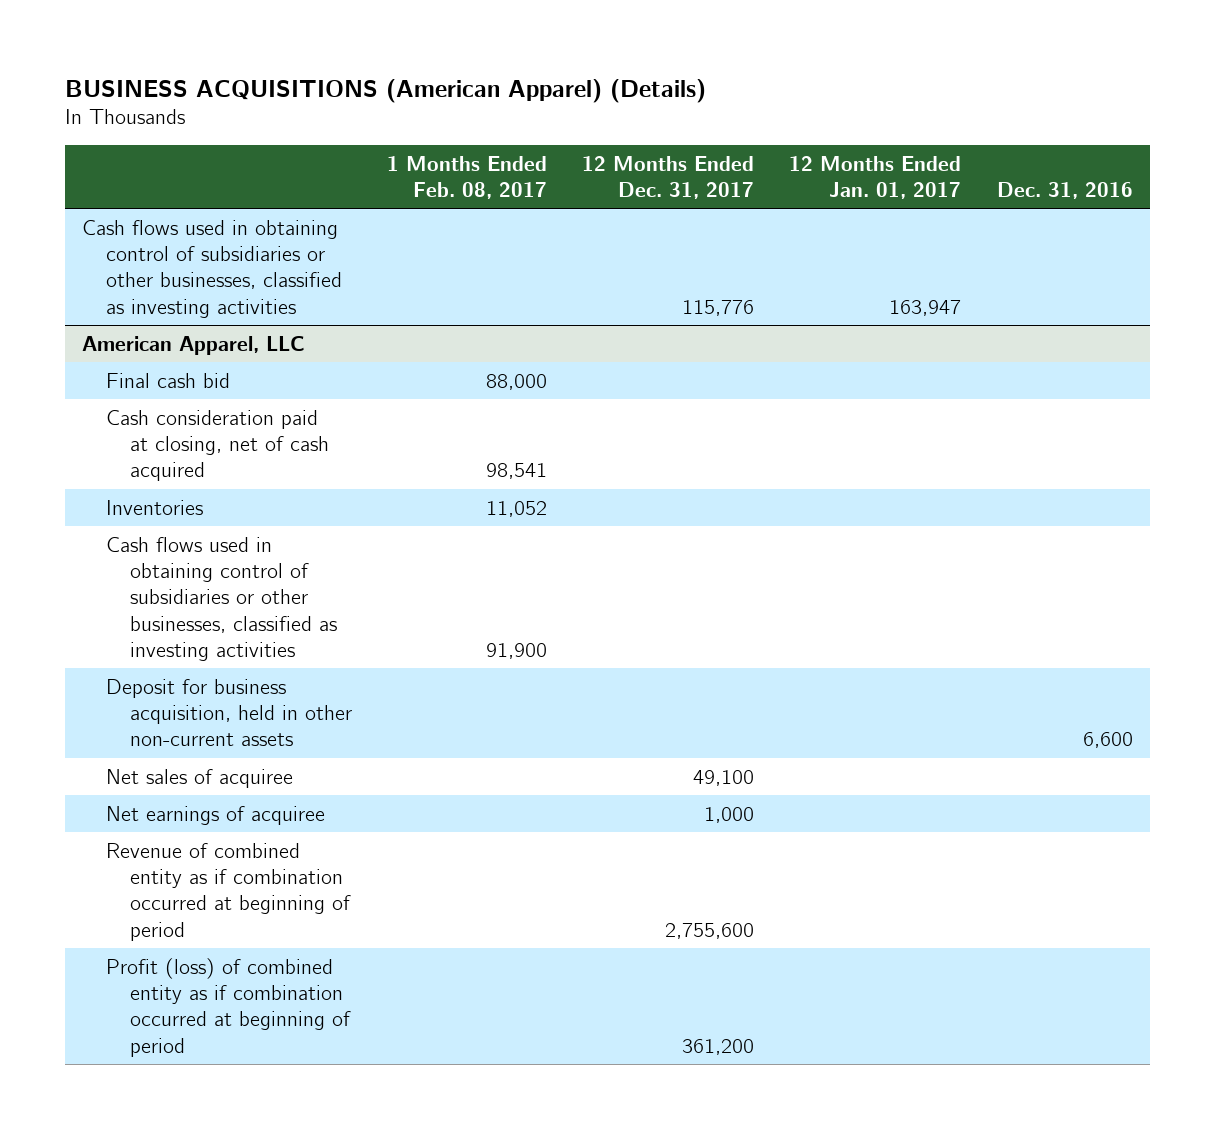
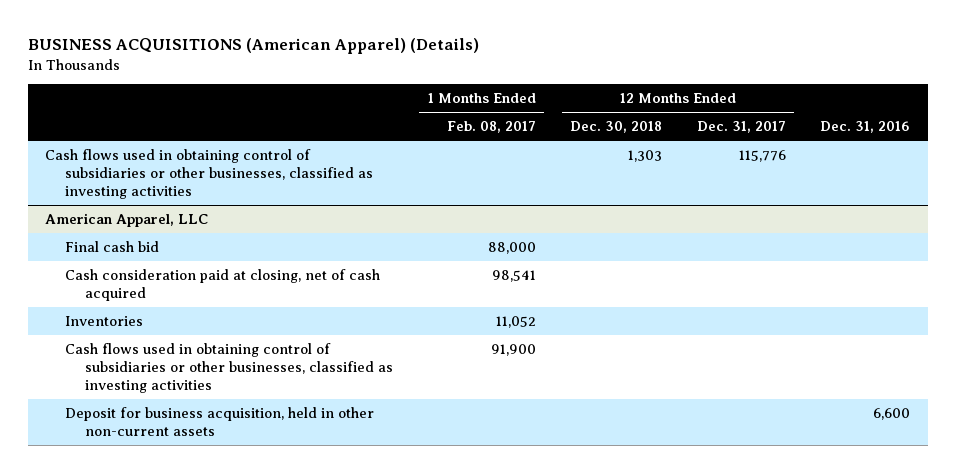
[789,155,962,199] 12 Months Ended Jan. 01, 2017 -> none
none -> [570,121,663,134] Dec. 30, 2018
[106,768,294,788] Net sales of acquiree -> none
[106,805,326,825] Net earnings of acquiree -> none
[106,842,351,941] Revenue of combined entity as if combination occurred at beginning of period -> none
[106,957,351,1057] Profit (loss) of combined entity as if combination occurred at beginning of period -> none

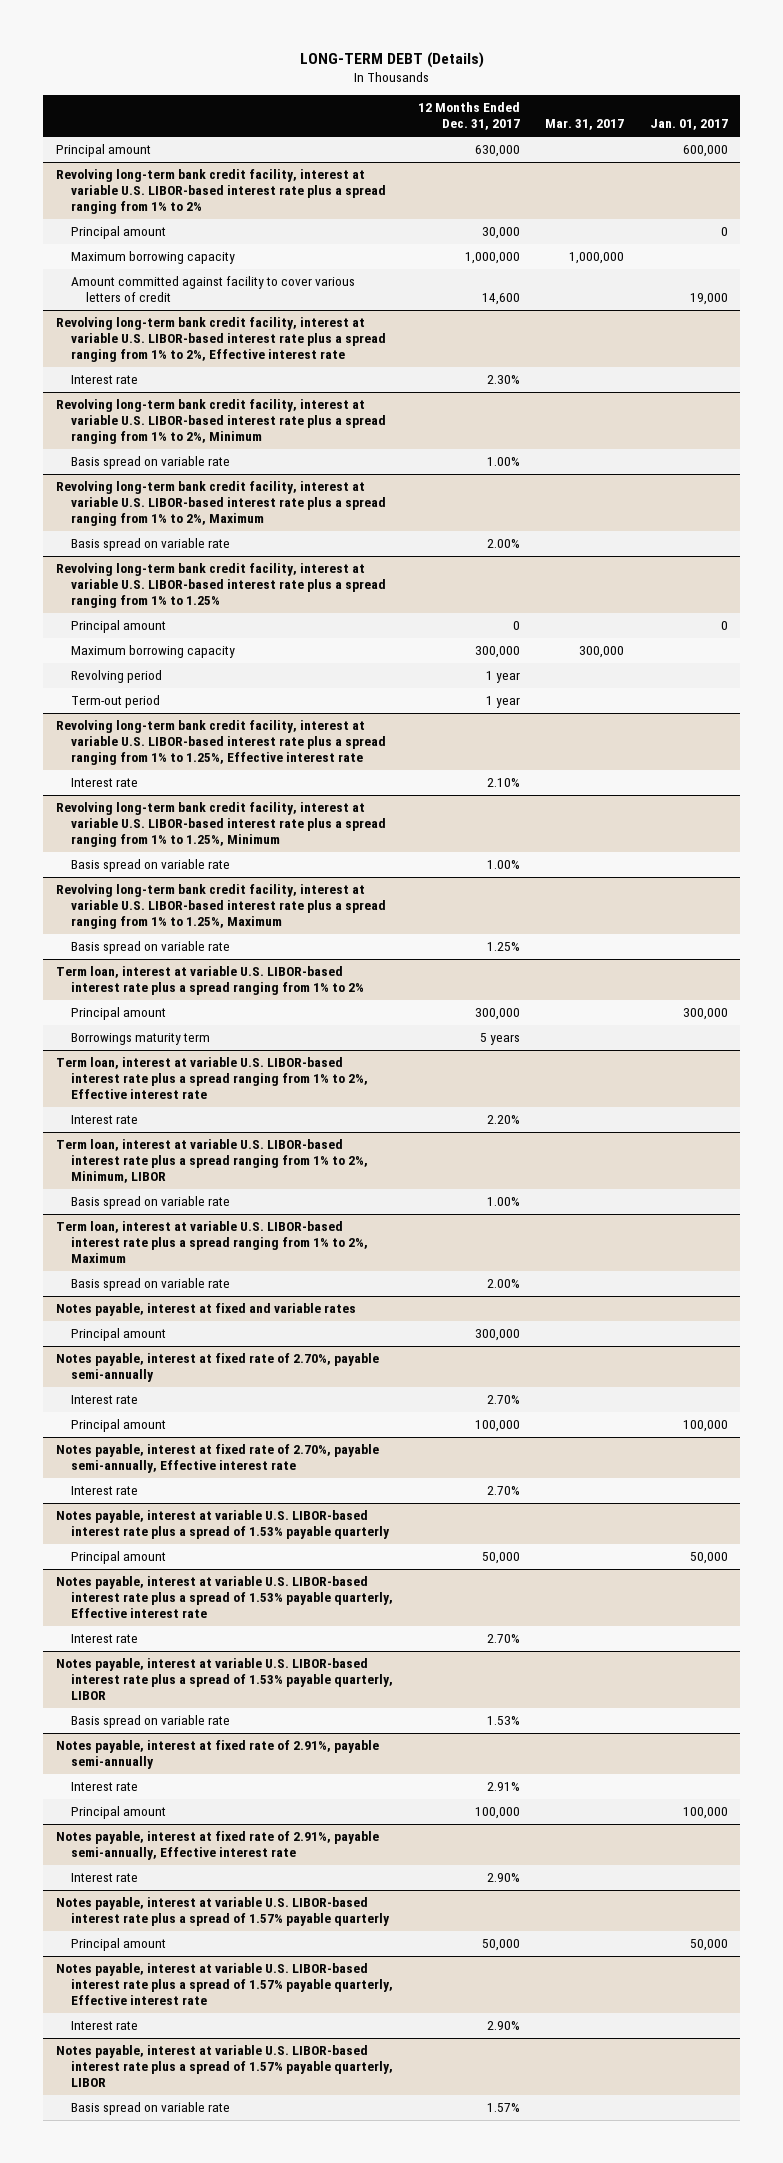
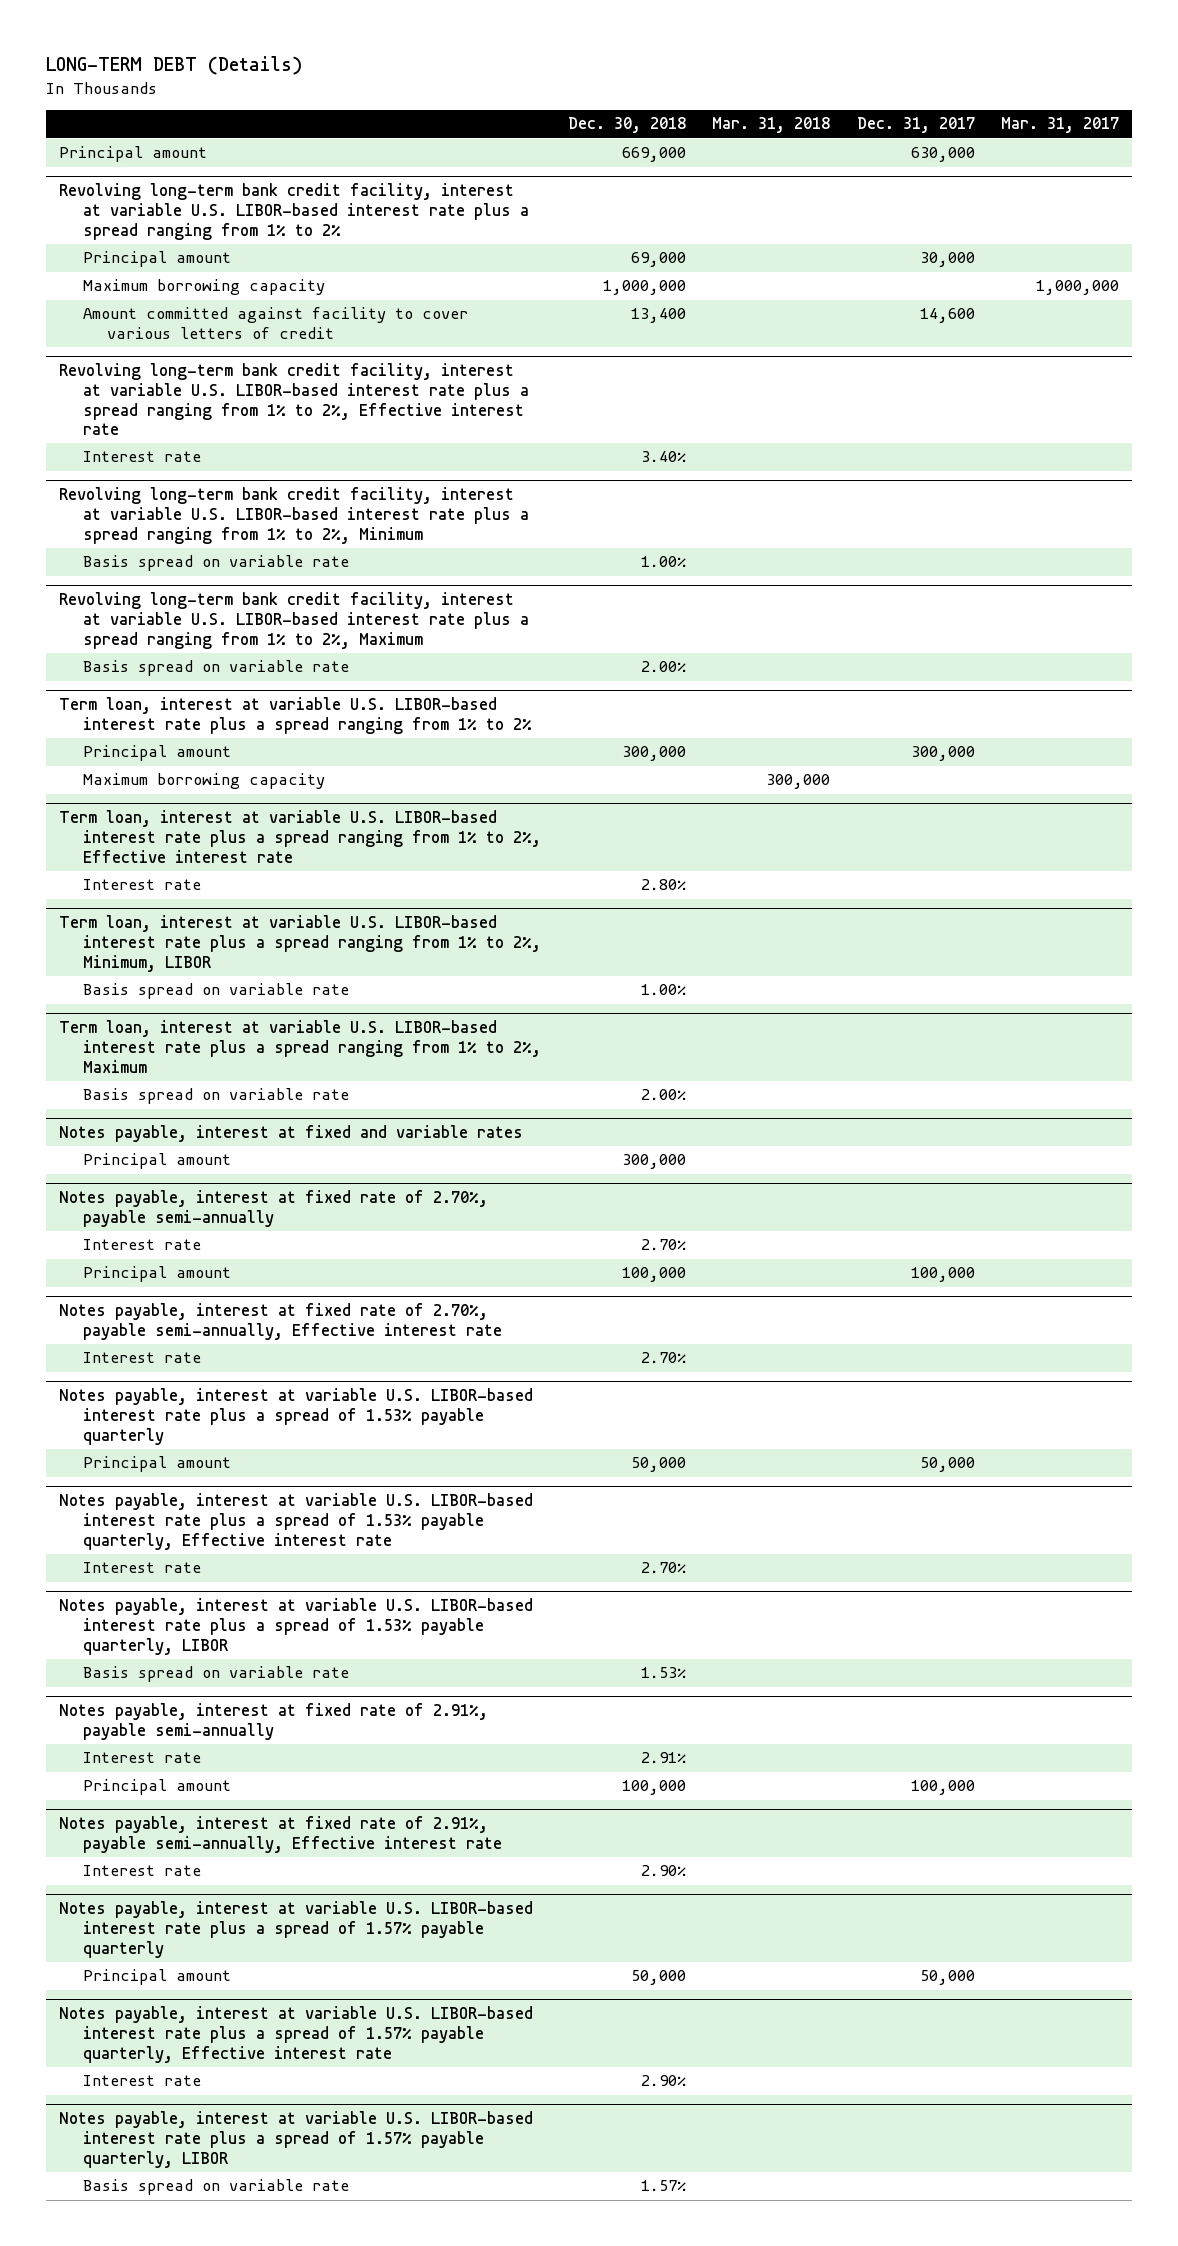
[418,102,521,131] 12 Months Ended Dec. 31, 2017 -> none
[649,119,728,131] Jan. 01, 2017 -> none
none -> [567,117,686,134] Dec. 30, 2018
none -> [712,117,831,134] Mar. 31, 2018
none -> [856,117,975,134] Dec. 31, 2017
[55,563,386,609] Revolving long-term bank credit facility, interest at variable U.S. LIBOR-based interest rate plus a spread ranging from 1% to 1.25% -> none
[70,620,166,634] Principal amount -> none
[70,645,235,659] Maximum borrowing capacity -> none
[70,670,162,684] Revolving period -> none
[70,695,160,709] Term-out period -> none
[55,720,386,766] Revolving long-term bank credit facility, interest at variable U.S. LIBOR-based interest rate plus a spread ranging from 1% to 1.25%, Effective interest rate -> none
[70,778,138,788] Interest rate -> none
[55,802,386,848] Revolving long-term bank credit facility, interest at variable U.S. LIBOR-based interest rate plus a spread ranging from 1% to 1.25%, Minimum -> none
[70,859,230,873] Basis spread on variable rate -> none
[55,884,386,930] Revolving long-term bank credit facility, interest at variable U.S. LIBOR-based interest rate plus a spread ranging from 1% to 1.25%, Maximum -> none
[70,941,230,955] Basis spread on variable rate -> none
[70,1033,210,1046] Borrowings maturity term -> none
none -> [83,773,326,790] Maximum borrowing capacity

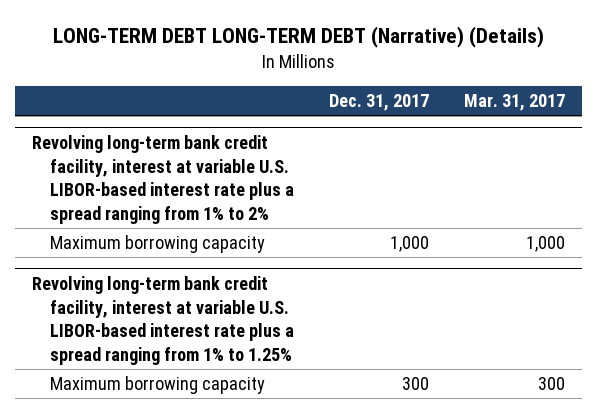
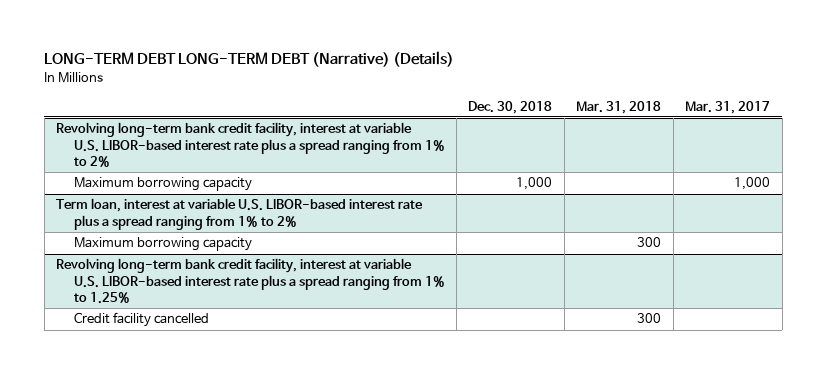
[328,94,429,112] Dec. 31, 2017 -> none
none -> [468,100,553,114] Dec. 30, 2018
none -> [576,100,662,114] Mar. 31, 2018
none -> [56,198,424,230] Term loan, interest at variable U.S. LIBOR-based interest rate plus a spread ranging from 1% to 2%
none -> [73,237,252,252] Maximum borrowing capacity
[50,376,266,395] Maximum borrowing capacity -> none
none -> [73,312,209,328] Credit facility cancelled

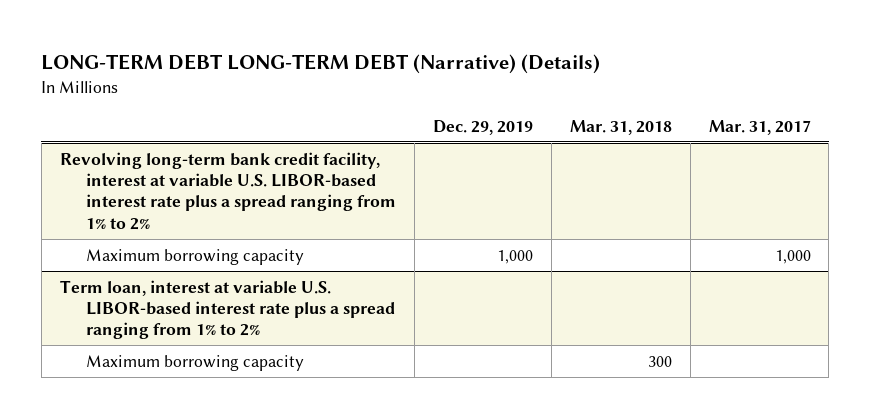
[468,100,553,114] Dec. 30, 2018 -> none
none -> [432,119,533,135] Dec. 29, 2019
[56,258,445,304] Revolving long-term bank credit facility, interest at variable U.S. LIBOR-based interest rate plus a spread ranging from 1% to 1.25% -> none
[73,312,209,328] Credit facility cancelled -> none

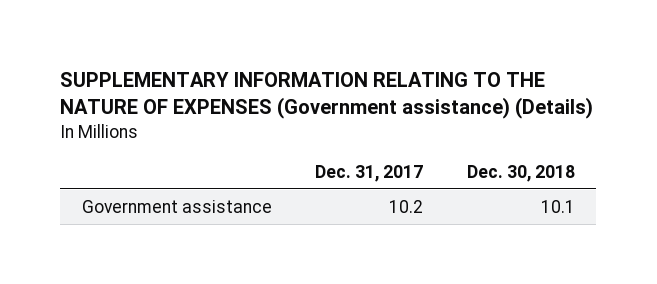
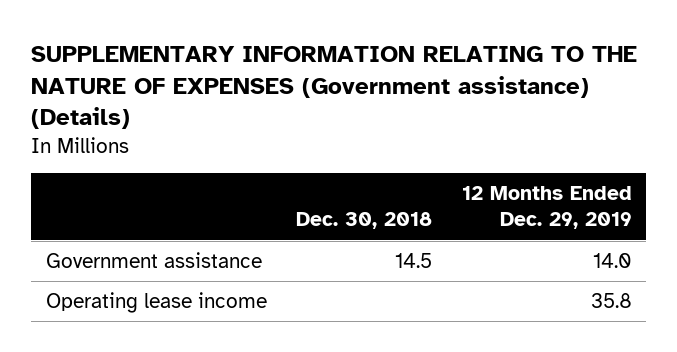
[315,164,424,182] Dec. 31, 2017 -> none
none -> [461,186,632,230] 12 Months Ended Dec. 29, 2019
[540,200,575,214] 10.1 -> [395,253,433,269] 14.5
none -> [45,292,267,314] Operating lease income

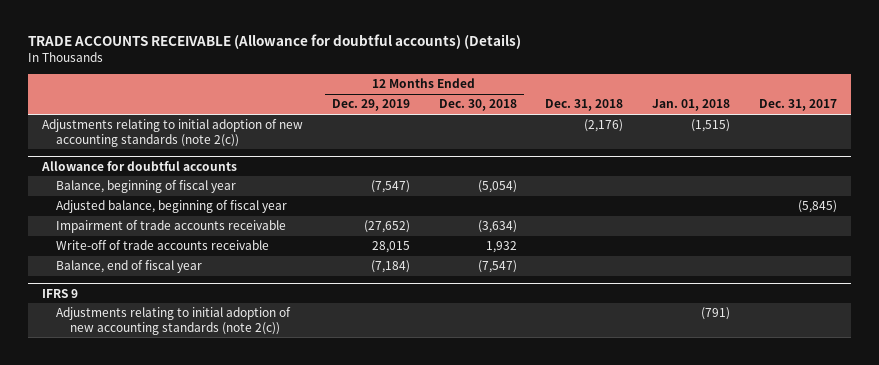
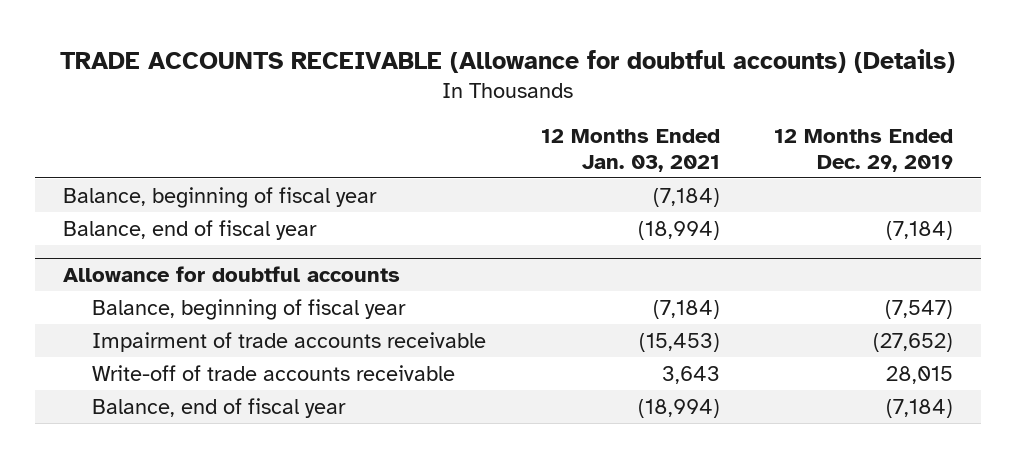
[438,99,517,112] Dec. 30, 2018 -> none
[545,99,624,112] Dec. 31, 2018 -> none
[652,99,731,112] Jan. 01, 2018 -> none
[758,99,837,112] Dec. 31, 2017 -> none
none -> [540,128,720,172] 12 Months Ended Jan. 03, 2021
[41,119,303,147] Adjustments relating to initial adoption of new accounting standards (note 2(c)) -> none
none -> [62,186,377,208] Balance, beginning of fiscal year
none -> [62,219,317,240] Balance, end of fiscal year
[55,200,287,214] Adjusted balance, beginning of fiscal year -> none
[41,288,78,298] IFRS 9 -> none
[55,307,291,335] Adjustments relating to initial adoption of new accounting standards (note 2(c)) -> none

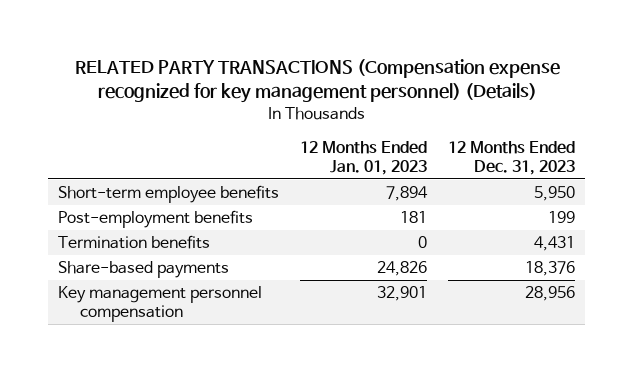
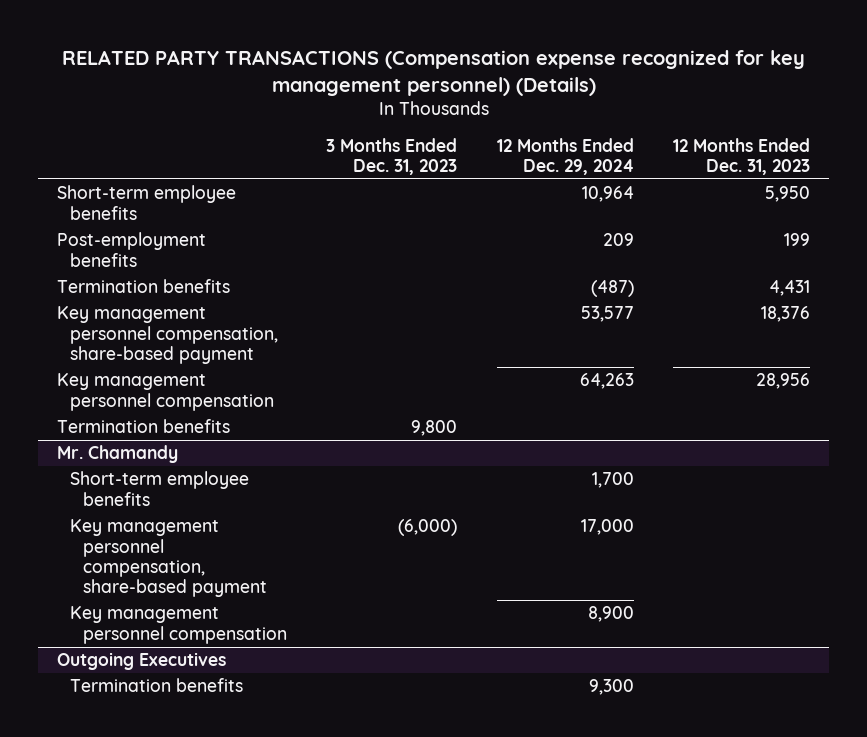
[300,140,428,175] 12 Months Ended Jan. 01, 2023 -> none
none -> [326,137,458,175] 3 Months Ended Dec. 31, 2023
none -> [496,137,634,175] 12 Months Ended Dec. 29, 2024
[58,261,230,279] Share-based payments -> [57,306,279,364] Key management personnel compensation, share-based payment
none -> [57,419,231,434] Termination benefits
none -> [57,445,179,464] Mr. Chamandy
none -> [70,471,250,506] Short-term employee benefits
none -> [70,519,268,598] Key management personnel compensation, share-based payment
none -> [70,606,288,644] Key management personnel compensation
none -> [57,652,227,671] Outgoing Executives
none -> [70,678,244,693] Termination benefits

